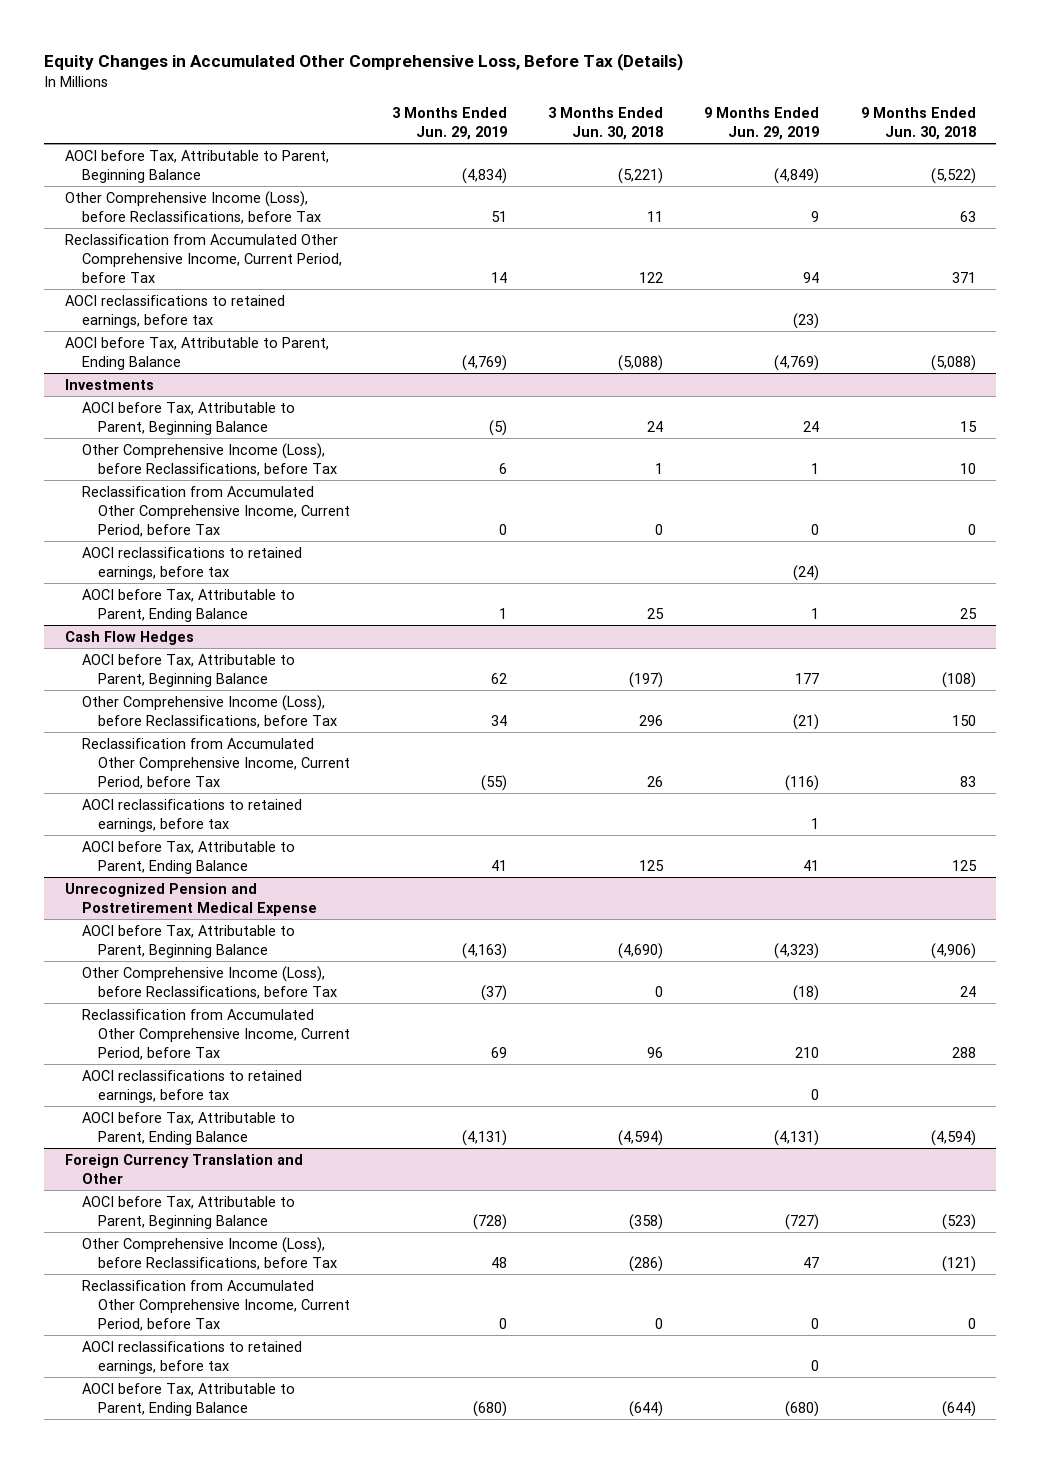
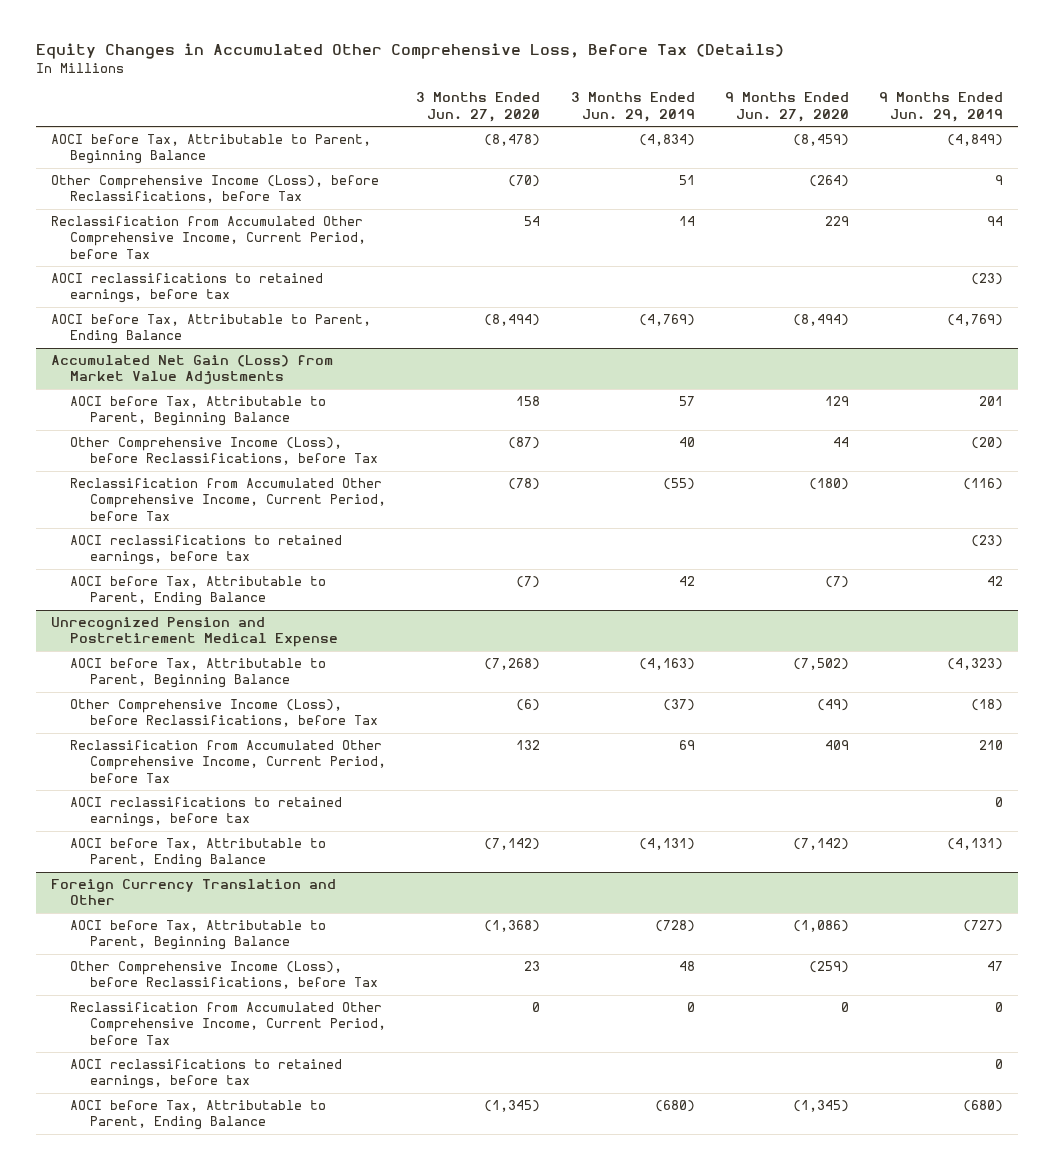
[547,107,663,140] 3 Months Ended Jun. 30, 2018 -> none
[860,107,976,140] 9 Months Ended Jun. 30, 2018 -> none
none -> [416,92,541,122] 3 Months Ended Jun. 27, 2020
none -> [724,92,849,122] 9 Months Ended Jun. 27, 2020
[64,378,154,390] Investments -> none
[81,485,351,537] Reclassification from Accumulated Other Comprehensive Income, Current Period, before Tax -> none
[81,546,302,580] AOCI reclassifications to retained earnings, before tax -> none
[81,588,295,622] AOCI before Tax, Attributable to Parent, Ending Balance -> none
[64,630,194,645] Cash Flow Hedges -> none
[81,653,295,687] AOCI before Tax, Attributable to Parent, Beginning Balance -> none
[81,694,338,728] Other Comprehensive Income (Loss), before Reclassifications, before Tax -> none
none -> [50,354,333,385] Accumulated Net Gain (Loss) from Market Value Adjustments
[488,419,507,436] (5) -> [678,395,695,406] 57
[803,420,820,432] 24 -> [978,395,1003,406] 201
[498,462,507,474] 6 -> [678,436,695,447] 40
[811,462,820,474] 1 -> [970,436,1003,449] (20)
[811,817,820,829] 1 -> [970,534,1003,547] (23)
[490,859,507,871] 41 -> [678,575,695,586] 42
[803,859,820,871] 41 -> [986,575,1003,586] 42

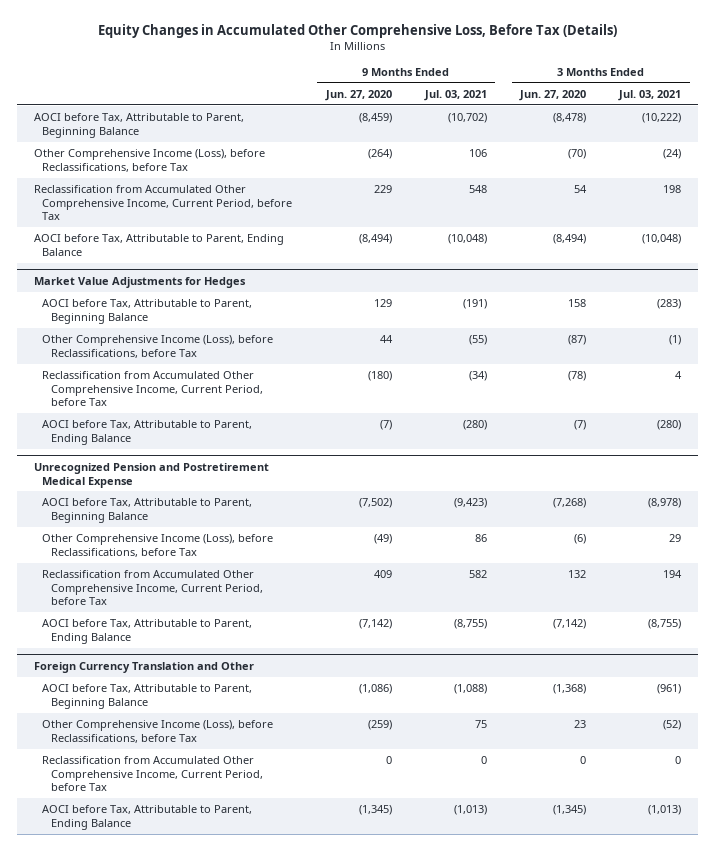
[570,92,695,122] 3 Months Ended Jun. 29, 2019 -> none
[878,92,1003,122] 9 Months Ended Jun. 29, 2019 -> none
none -> [423,89,487,101] Jul. 03, 2021
none -> [618,89,682,101] Jul. 03, 2021
[50,272,323,304] AOCI reclassifications to retained earnings, before tax -> none
[50,354,333,385] Accumulated Net Gain (Loss) from Market Value Adjustments -> [33,276,246,288] Market Value Adjustments for Hedges
[70,534,343,566] AOCI reclassifications to retained earnings, before tax -> none
[70,796,343,828] AOCI reclassifications to retained earnings, before tax -> none
[70,1058,343,1090] AOCI reclassifications to retained earnings, before tax -> none

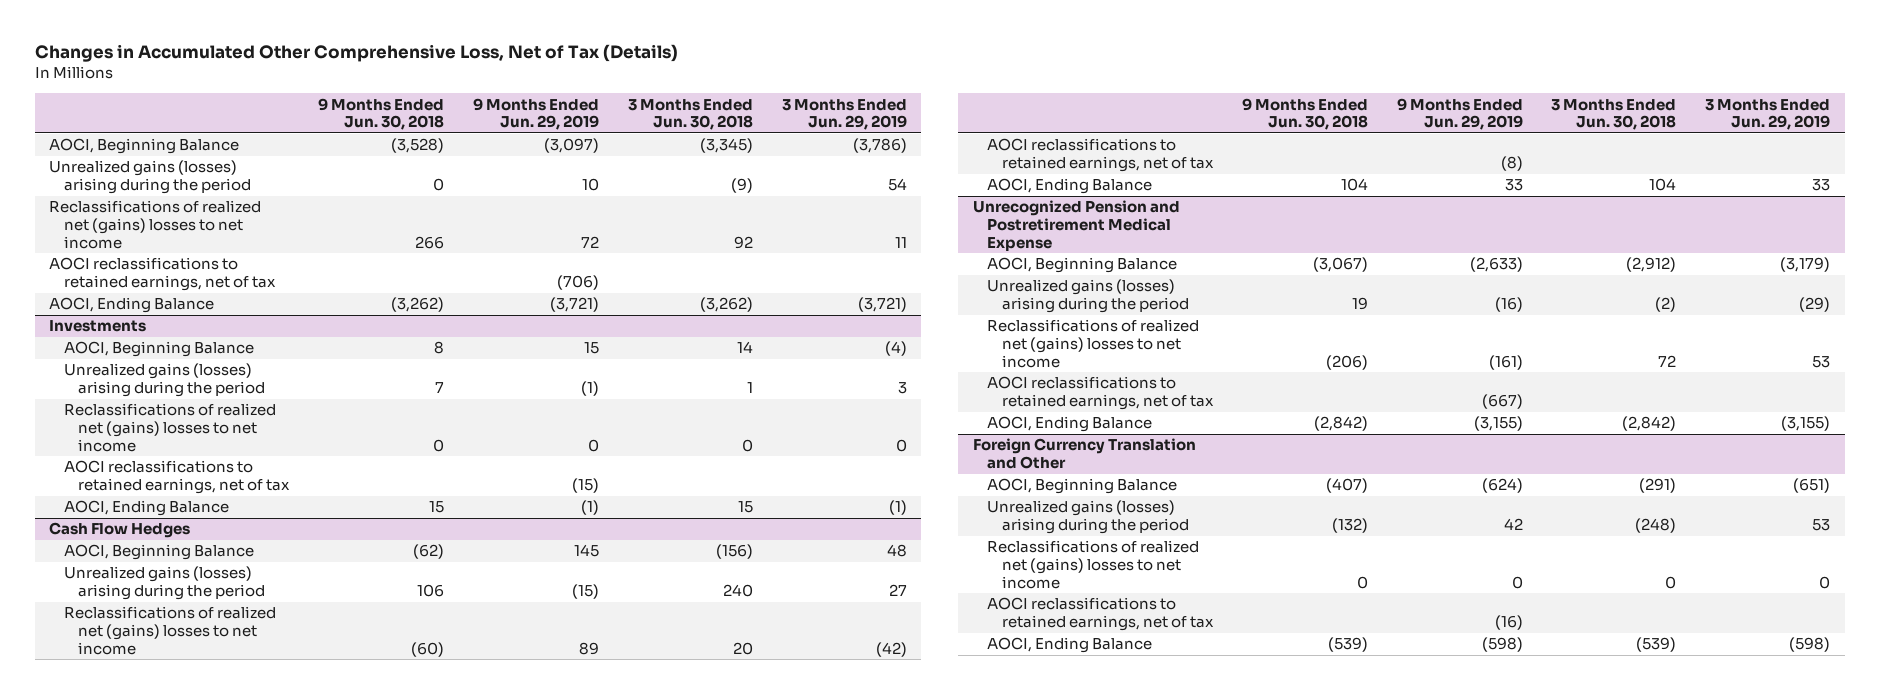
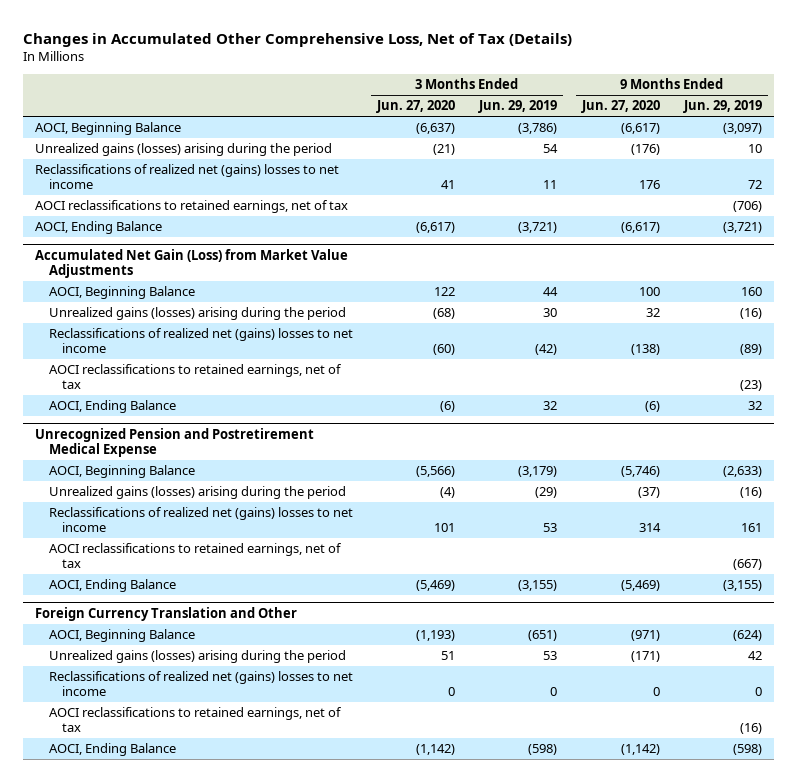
[318,97,445,131] 9 Months Ended Jun. 30, 2018 -> none
[627,98,753,131] 3 Months Ended Jun. 30, 2018 -> none
none -> [375,100,455,114] Jun. 27, 2020
none -> [580,100,660,114] Jun. 27, 2020
[49,320,147,333] Investments -> none
[49,522,191,539] Cash Flow Hedges -> none
[63,544,254,561] AOCI, Beginning Balance -> none
[63,566,266,601] Unrealized gains (losses) arising during the period -> none
[63,606,276,655] Reclassifications of realized net (gains) losses to net income -> none
[987,138,1214,173] AOCI reclassifications to retained earnings, net of tax -> none
[987,178,1153,195] AOCI, Ending Balance -> none
none -> [35,248,349,278] Accumulated Net Gain (Loss) from Market Value Adjustments
[583,342,599,355] 15 -> [740,287,762,297] 160
[884,341,907,357] (4) -> [543,287,559,297] 44
[580,381,599,397] (1) -> [739,308,762,320] (16)
[897,382,907,395] 3 -> [543,308,558,318] 30
[587,438,599,452] 0 -> [739,344,762,356] (89)
[895,438,907,452] 0 -> [535,344,558,356] (42)
[571,478,599,494] (15) -> [739,380,762,392] (23)
[580,500,599,516] (1) -> [747,401,762,411] 32
[888,500,907,516] (1) -> [543,401,558,411] 32
[1488,354,1523,370] (161) -> [740,523,762,533] 161

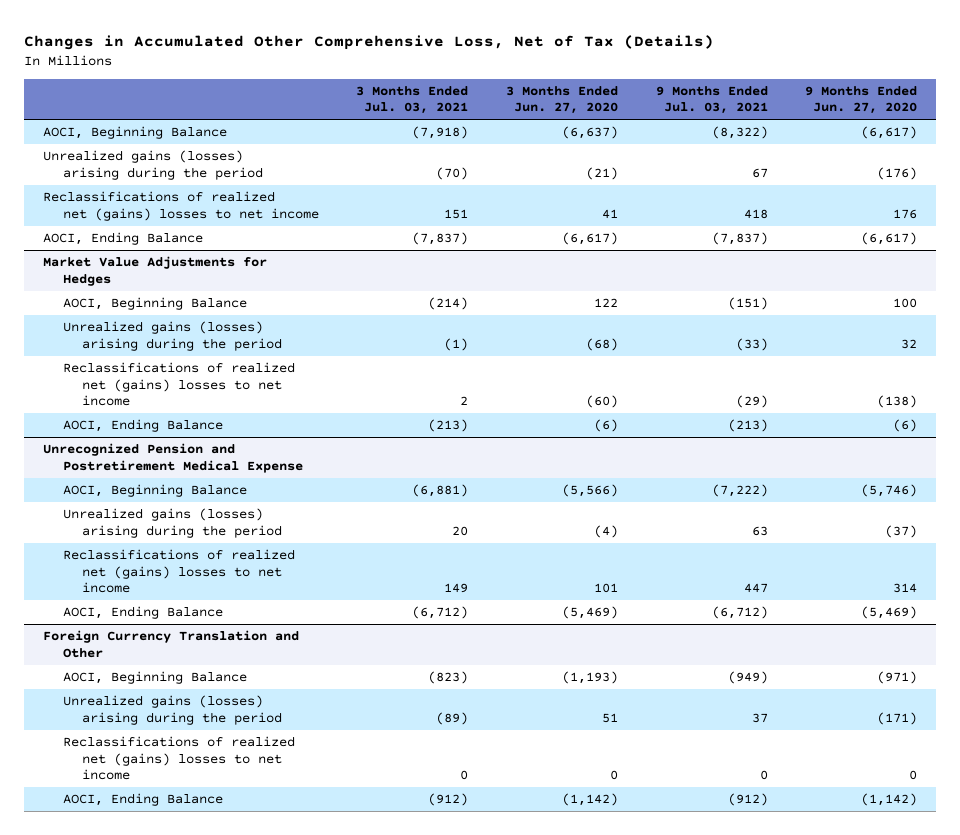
[478,100,558,114] Jun. 29, 2019 -> none
[682,100,762,114] Jun. 29, 2019 -> none
none -> [356,85,469,115] 3 Months Ended Jul. 03, 2021
none -> [655,85,768,115] 9 Months Ended Jul. 03, 2021
[35,200,349,214] AOCI reclassifications to retained earnings, net of tax -> none
[35,248,349,278] Accumulated Net Gain (Loss) from Market Value Adjustments -> [42,256,267,286] Market Value Adjustments for Hedges
[48,364,342,390] AOCI reclassifications to retained earnings, net of tax -> none
[48,543,342,569] AOCI reclassifications to retained earnings, net of tax -> none
[48,707,342,733] AOCI reclassifications to retained earnings, net of tax -> none

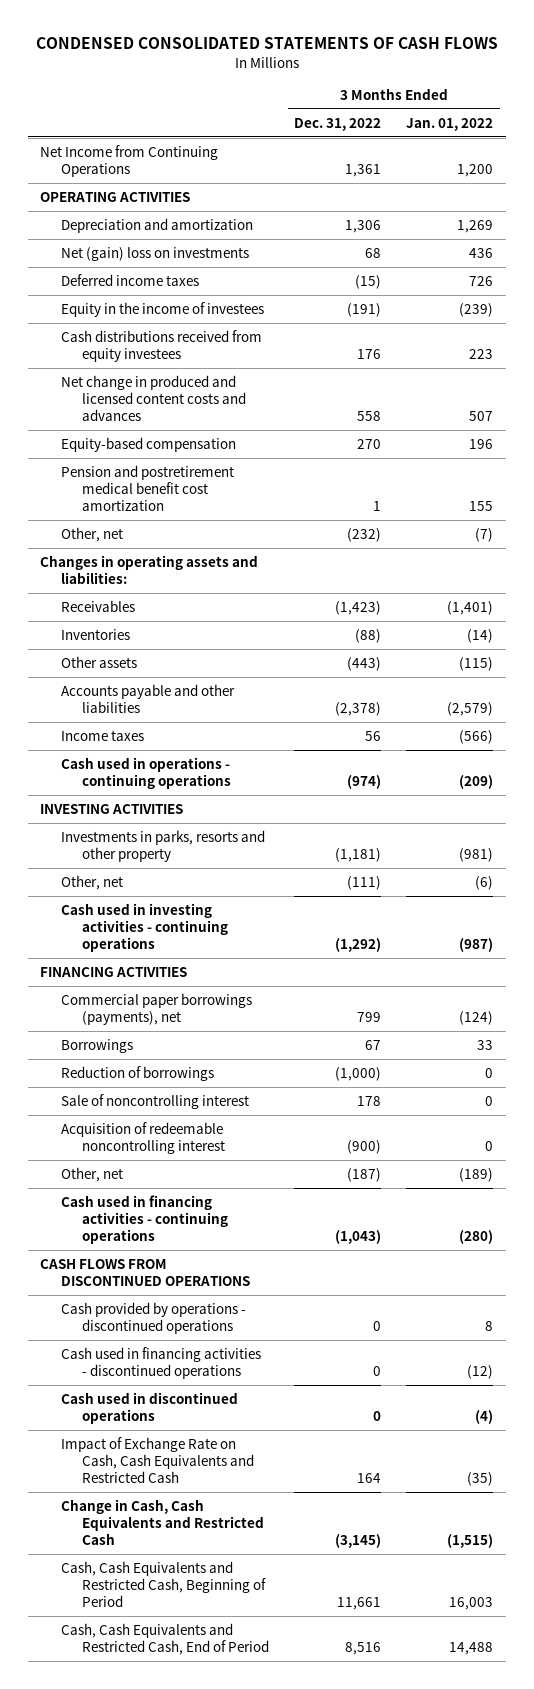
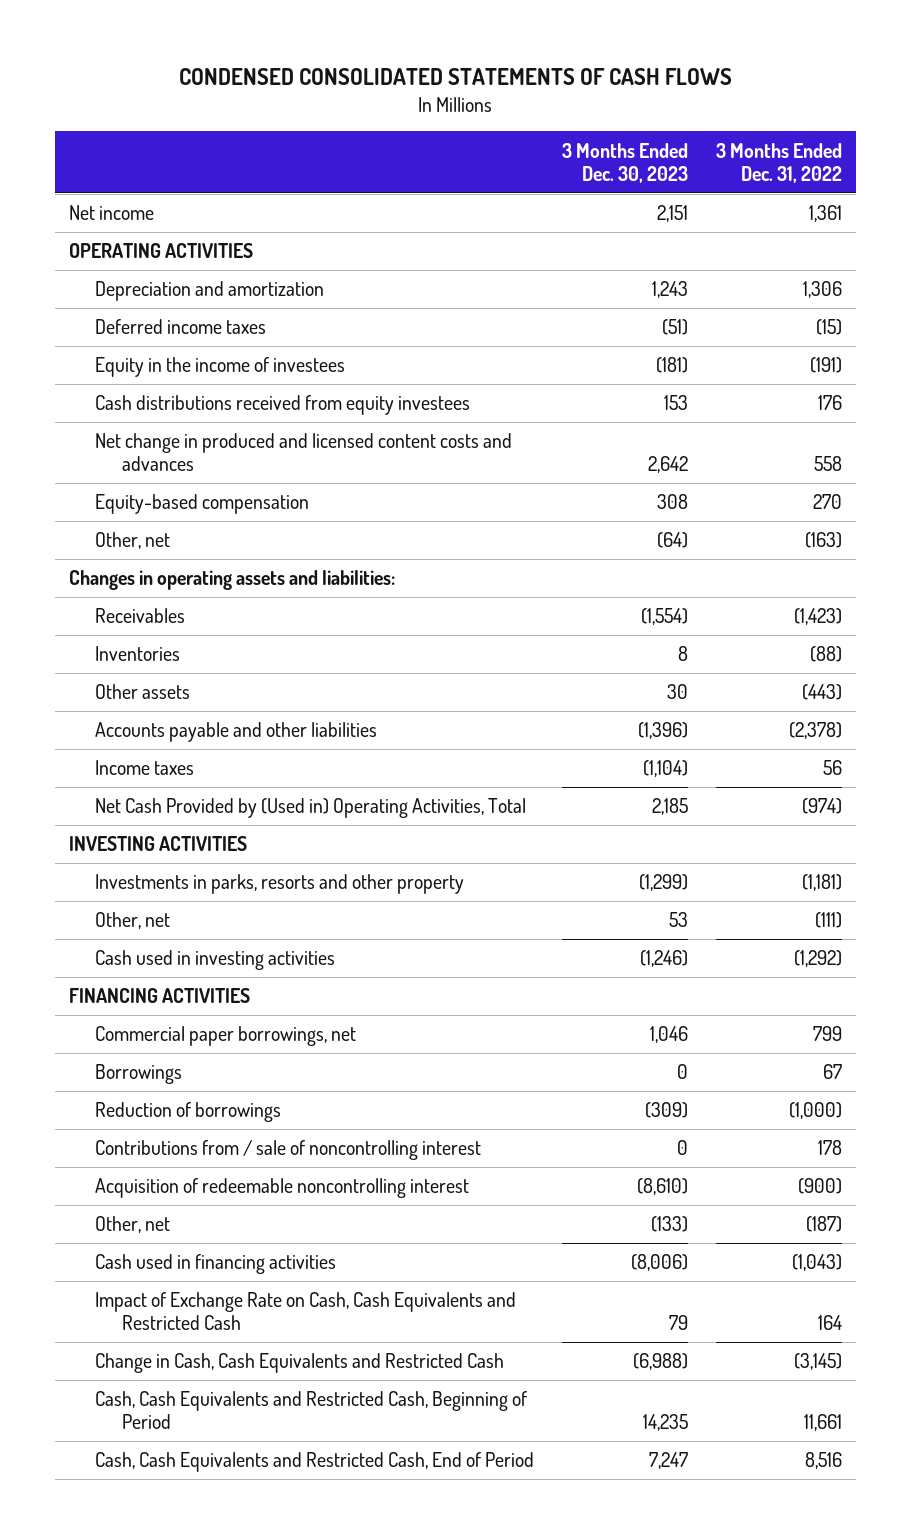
[406,117,494,131] Jan. 01, 2022 -> none
none -> [562,142,689,183] 3 Months Ended Dec. 30, 2023
[40,144,219,178] Net Income from Continuing Operations -> [68,205,154,221] Net income
[61,246,250,261] Net (gain) loss on investments -> none
[61,464,235,512] Pension and postretirement medical benefit cost amortization -> none
[347,527,382,542] (232) -> [805,532,843,549] (163)
[61,756,232,790] Cash used in operations - continuing operations -> [95,798,527,819] Net Cash Provided by (Used in) Operating Activities, Total
[61,902,229,953] Cash used in investing activities - continuing operations -> [95,950,336,971] Cash used in investing activities
[61,992,253,1026] Commercial paper borrowings (payments), net -> [95,1026,357,1047] Commercial paper borrowings, net
[61,1093,250,1109] Sale of noncontrolling interest -> [95,1140,482,1161] Contributions from / sale of noncontrolling interest
[40,1258,251,1287] CASH FLOWS FROM DISCONTINUED OPERATIONS -> none
[61,1301,247,1335] Cash provided by operations - discontinued operations -> none
[61,1346,262,1380] Cash used in financing activities - discontinued operations -> none
[61,1391,239,1425] Cash used in discontinued operations -> none
[61,1194,229,1245] Cash used in financing activities - continuing operations -> [95,1254,337,1275] Cash used in financing activities

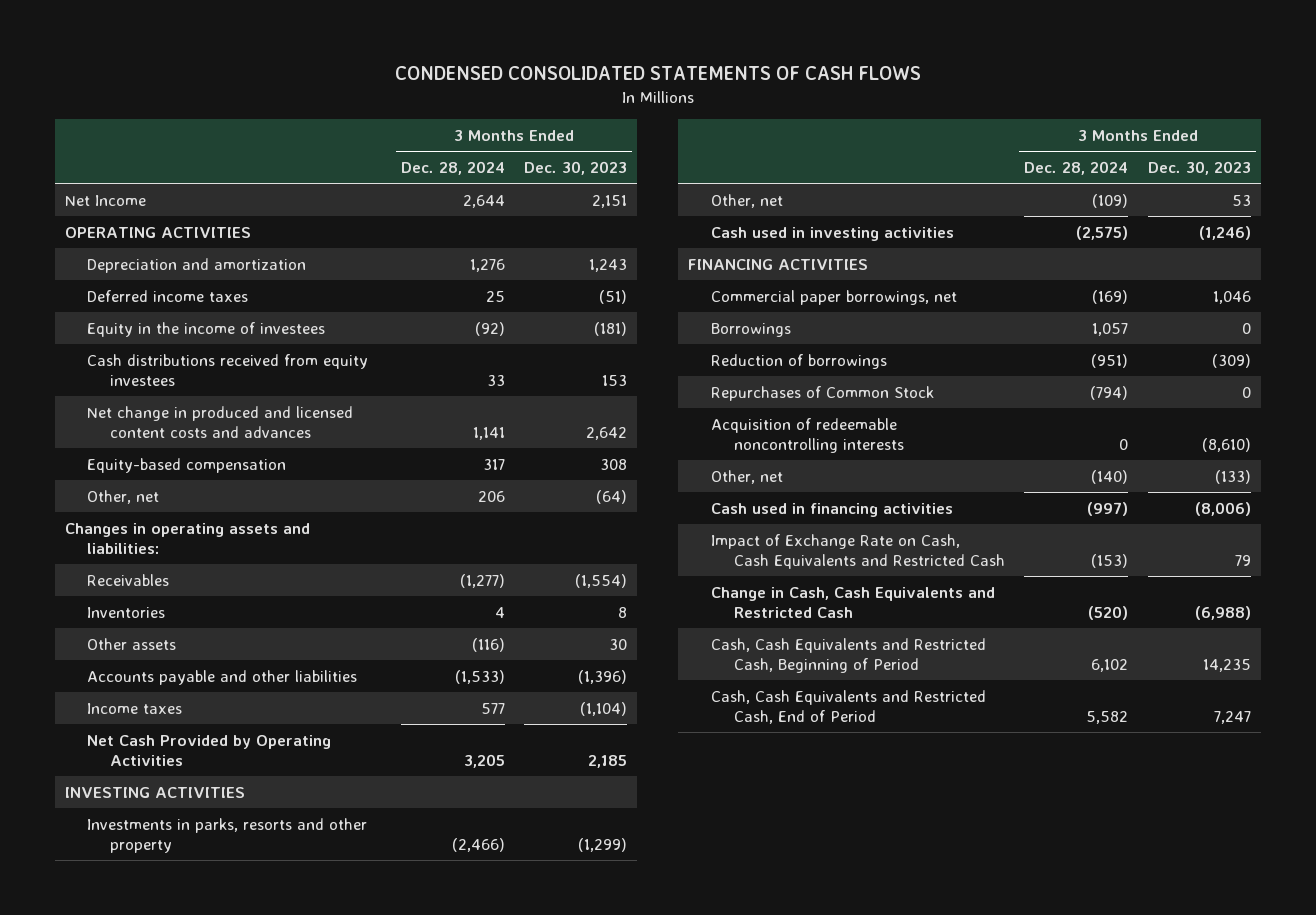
[716,142,843,183] 3 Months Ended Dec. 31, 2022 -> none
none -> [400,160,505,175] Dec. 28, 2024
[68,205,154,221] Net income -> [64,194,146,206] Net Income
[95,798,527,819] Net Cash Provided by (Used in) Operating Activities, Total -> [87,734,332,766] Net Cash Provided by Operating Activities
[95,1140,482,1161] Contributions from / sale of noncontrolling interest -> none
none -> [710,385,934,401] Repurchases of Common Stock
[95,1178,470,1199] Acquisition of redeemable noncontrolling interest -> [710,417,904,453] Acquisition of redeemable noncontrolling interests

